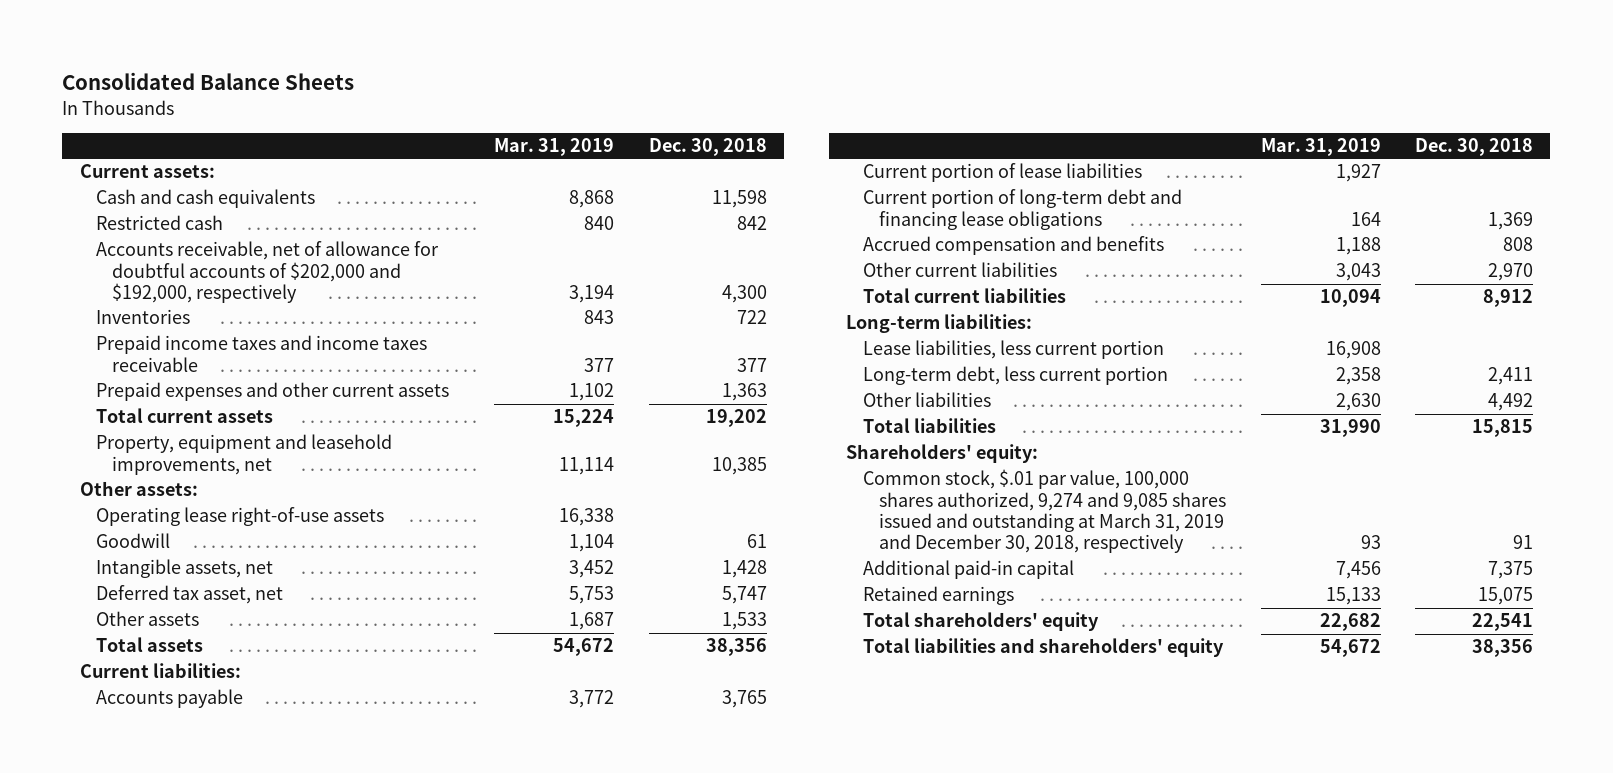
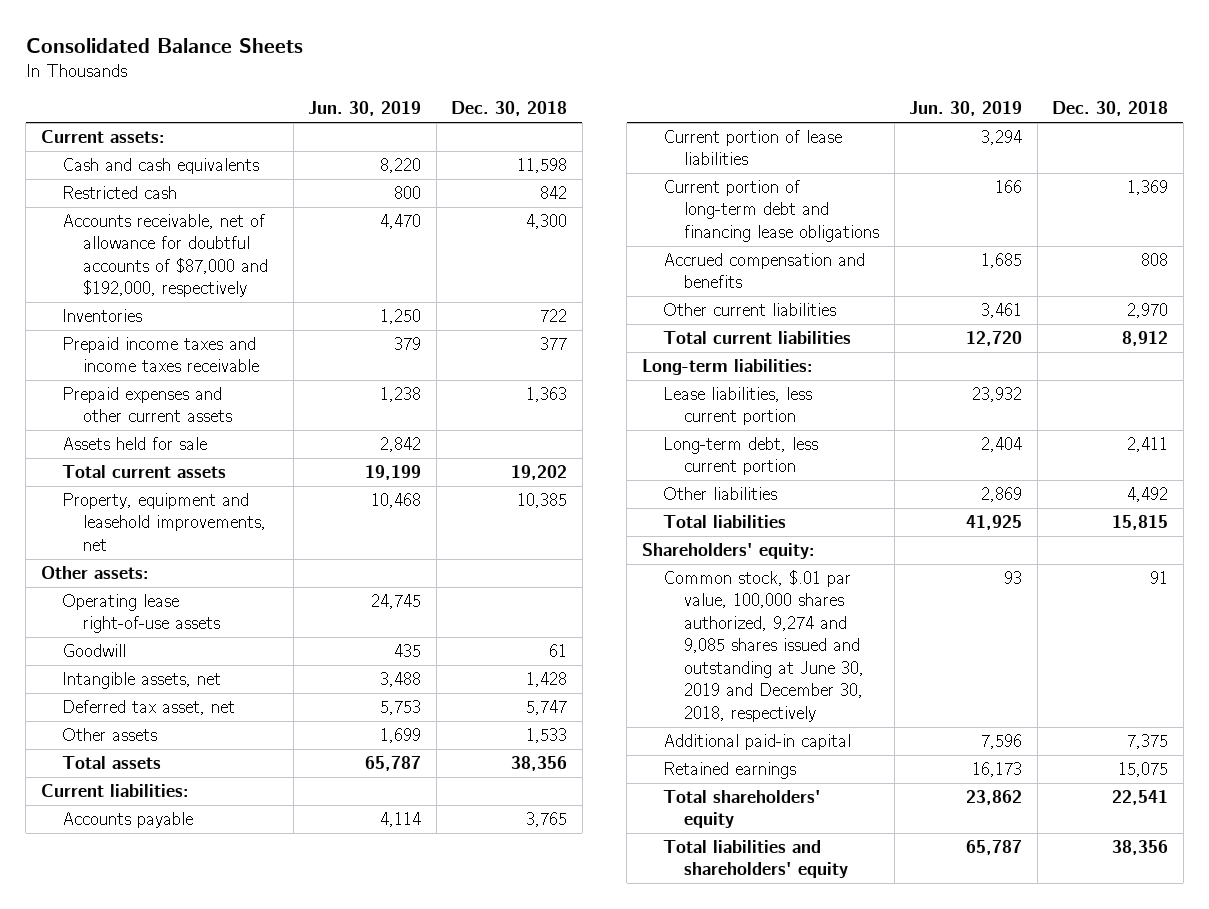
[493,138,614,157] Mar. 31, 2019 -> none
none -> [308,101,422,117] Jun. 30, 2019
[96,241,440,304] Accounts receivable, net of allowance for doubtful accounts of $202,000 and $192,000, respectively -> [61,213,269,298] Accounts receivable, net of allowance for doubtful accounts of $87,000 and $192,000, respectively
none -> [61,436,207,450] Assets held for sale
[862,469,1226,554] Common stock, $.01 par value, 100,000 shares authorized, 9,274 and 9,085 shares issued and outstanding at March 31, 2019 and December 30, 2018, respectively -> [662,569,865,722] Common stock, $.01 par value, 100,000 shares authorized, 9,274 and 9,085 shares issued and outstanding at June 30, 2019 and December 30, 2018, respectively

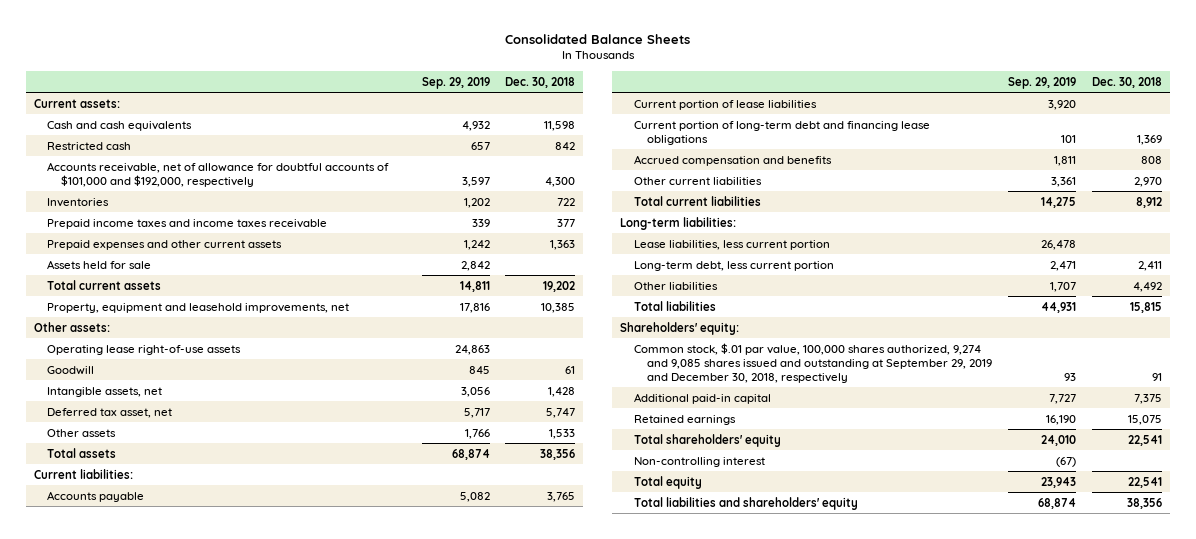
[308,101,422,117] Jun. 30, 2019 -> none
none -> [421,76,490,89] Sep. 29, 2019
[61,213,269,298] Accounts receivable, net of allowance for doubtful accounts of $87,000 and $192,000, respectively -> [47,161,390,187] Accounts receivable, net of allowance for doubtful accounts of $101,000 and $192,000, respectively
[662,569,865,722] Common stock, $.01 par value, 100,000 shares authorized, 9,274 and 9,085 shares issued and outstanding at June 30, 2019 and December 30, 2018, respectively -> [633,342,993,383] Common stock, $.01 par value, 100,000 shares authorized, 9,274 and 9,085 shares issued and outstanding at September 29, 2019 and December 30, 2018, respectively
none -> [633,456,765,467] Non-controlling interest
none -> [633,475,702,489] Total equity

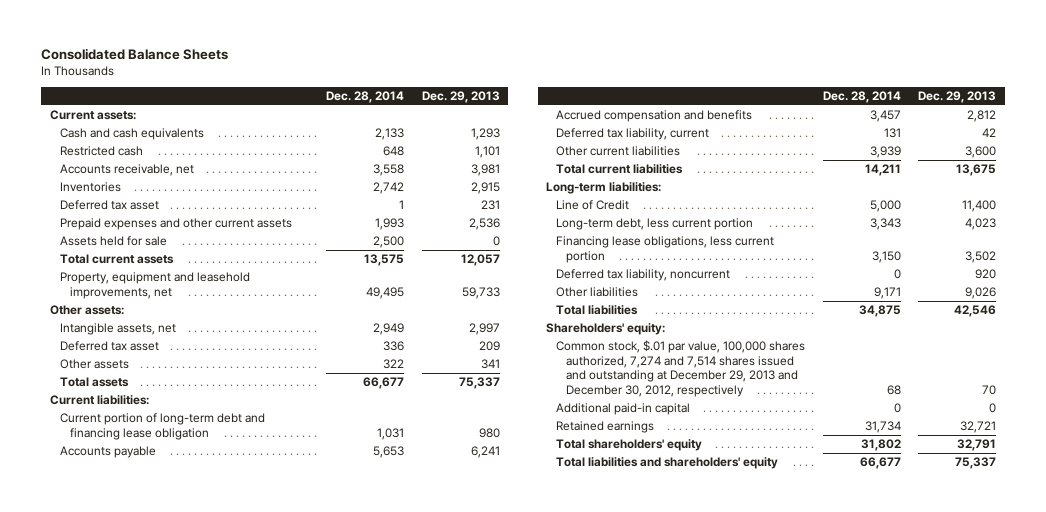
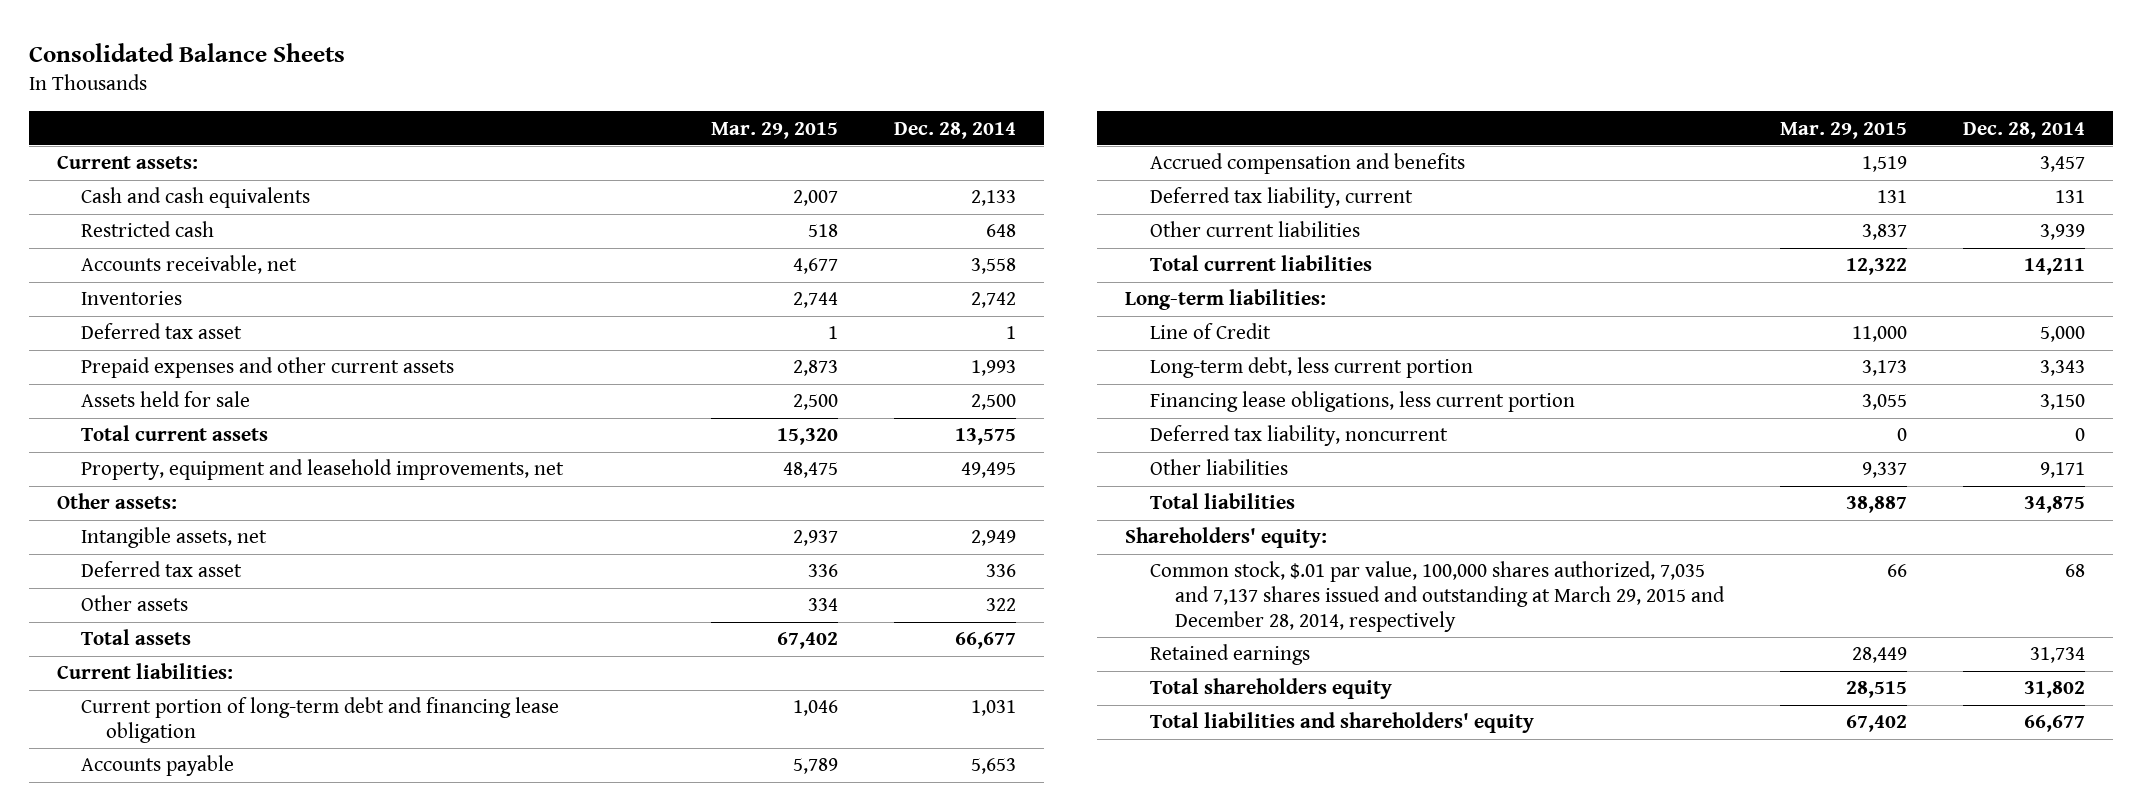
[421,91,500,104] Dec. 29, 2013 -> none
none -> [711,121,839,139] Mar. 29, 2015
[556,403,691,416] Additional paid-in capital -> none
[556,340,806,397] Common stock, $.01 par value, 100,000 shares authorized, 7,274 and 7,514 shares issued and outstanding at December 29, 2013 and December 30, 2012, respectively -> [1149,561,1725,633] Common stock, $.01 par value, 100,000 shares authorized, 7,035 and 7,137 shares issued and outstanding at March 29, 2015 and December 28, 2014, respectively
[556,439,703,452] Total shareholders' equity -> [1149,678,1392,700] Total shareholders equity

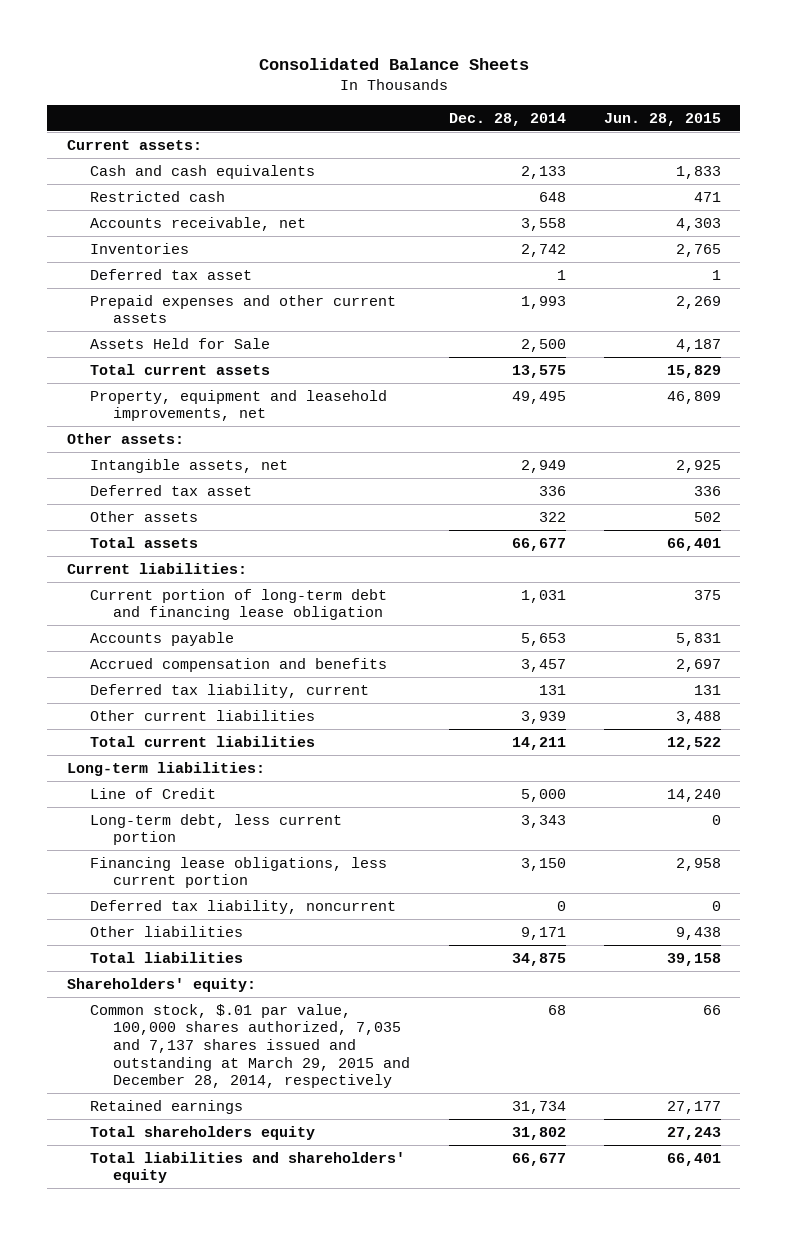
[711,121,839,139] Mar. 29, 2015 -> none
none -> [604,112,722,126] Jun. 28, 2015
[81,391,251,408] Assets held for sale -> [89,337,270,349] Assets Held for Sale

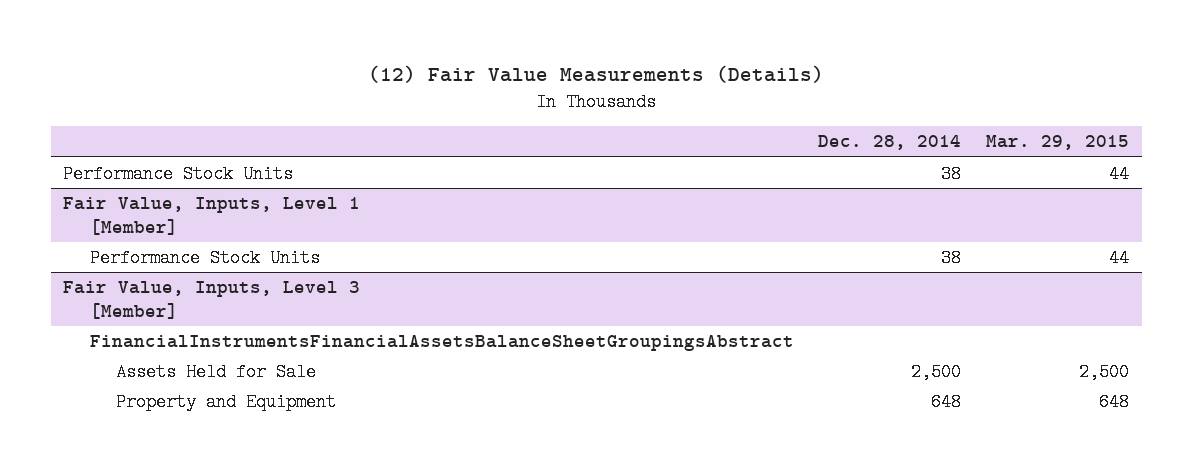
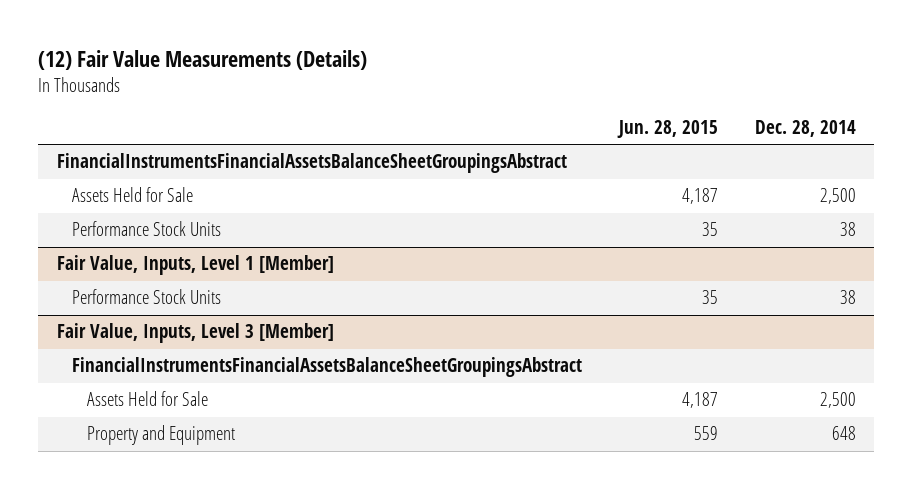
[986,135,1130,151] Mar. 29, 2015 -> none
none -> [616,120,718,139] Jun. 28, 2015
none -> [56,153,567,174] FinancialInstrumentsFinancialAssetsBalanceSheetGroupingsAbstract
none -> [71,187,193,203] Assets Held for Sale

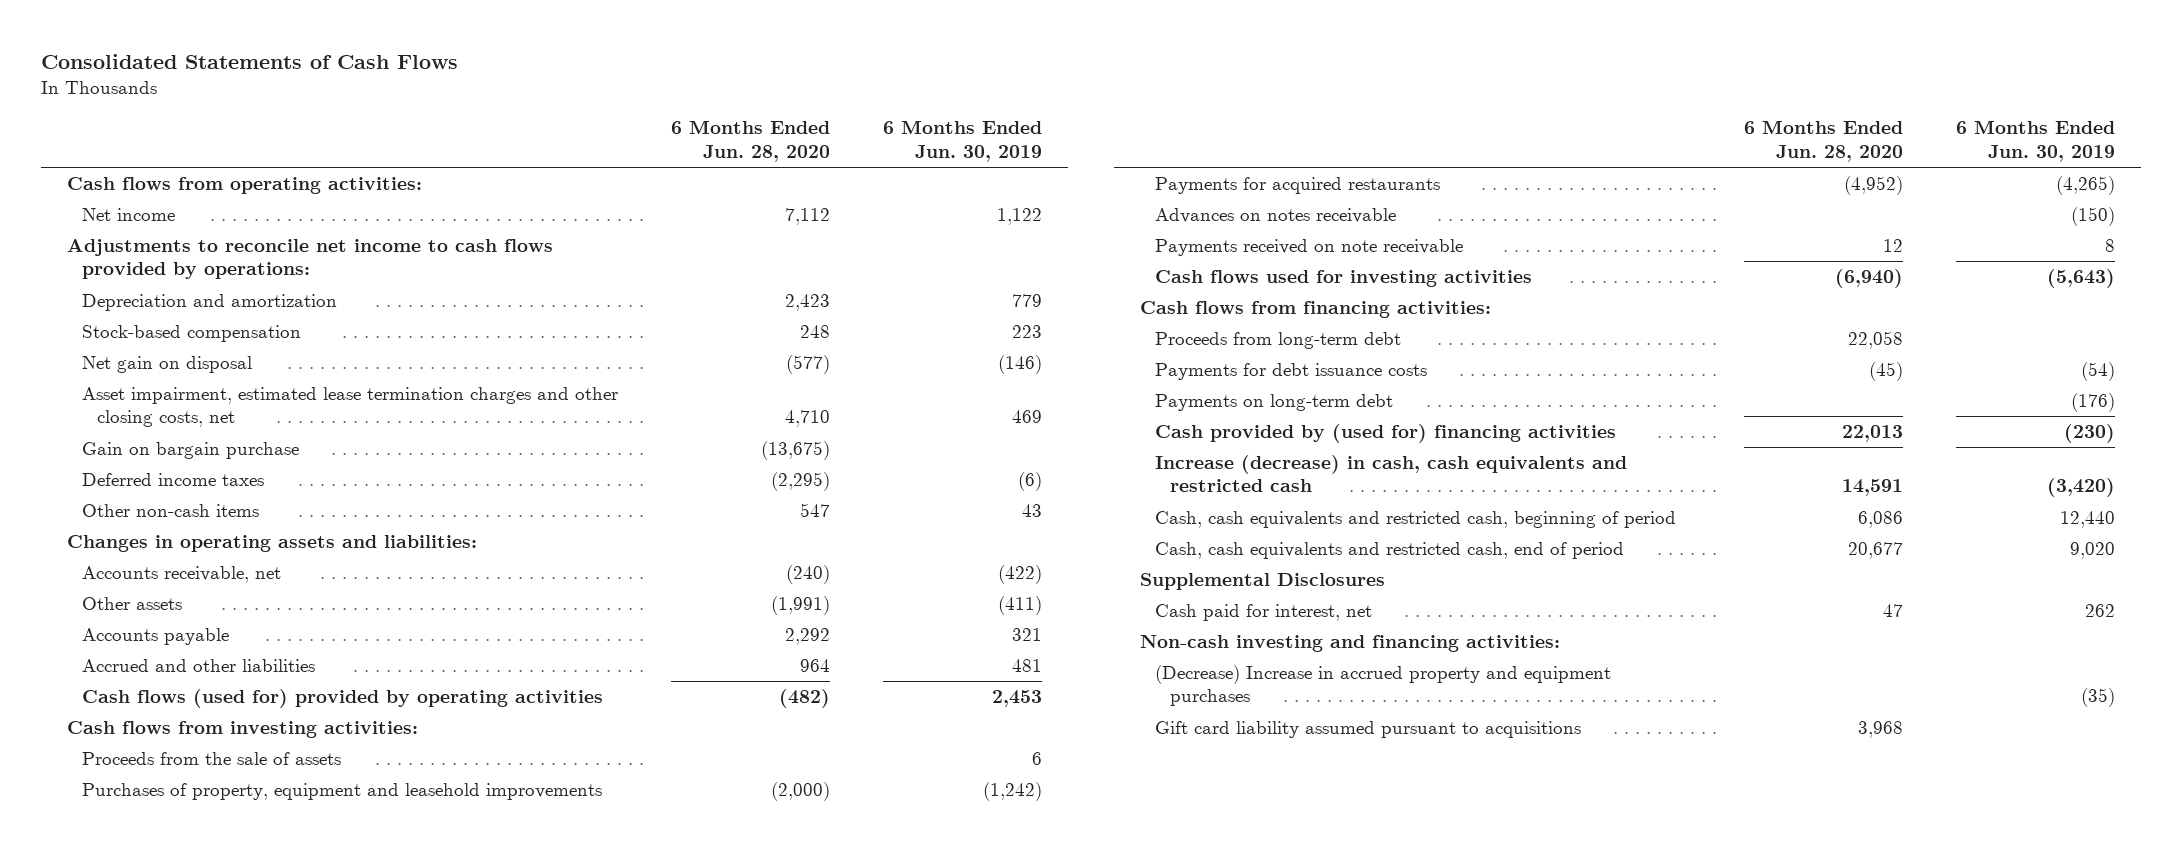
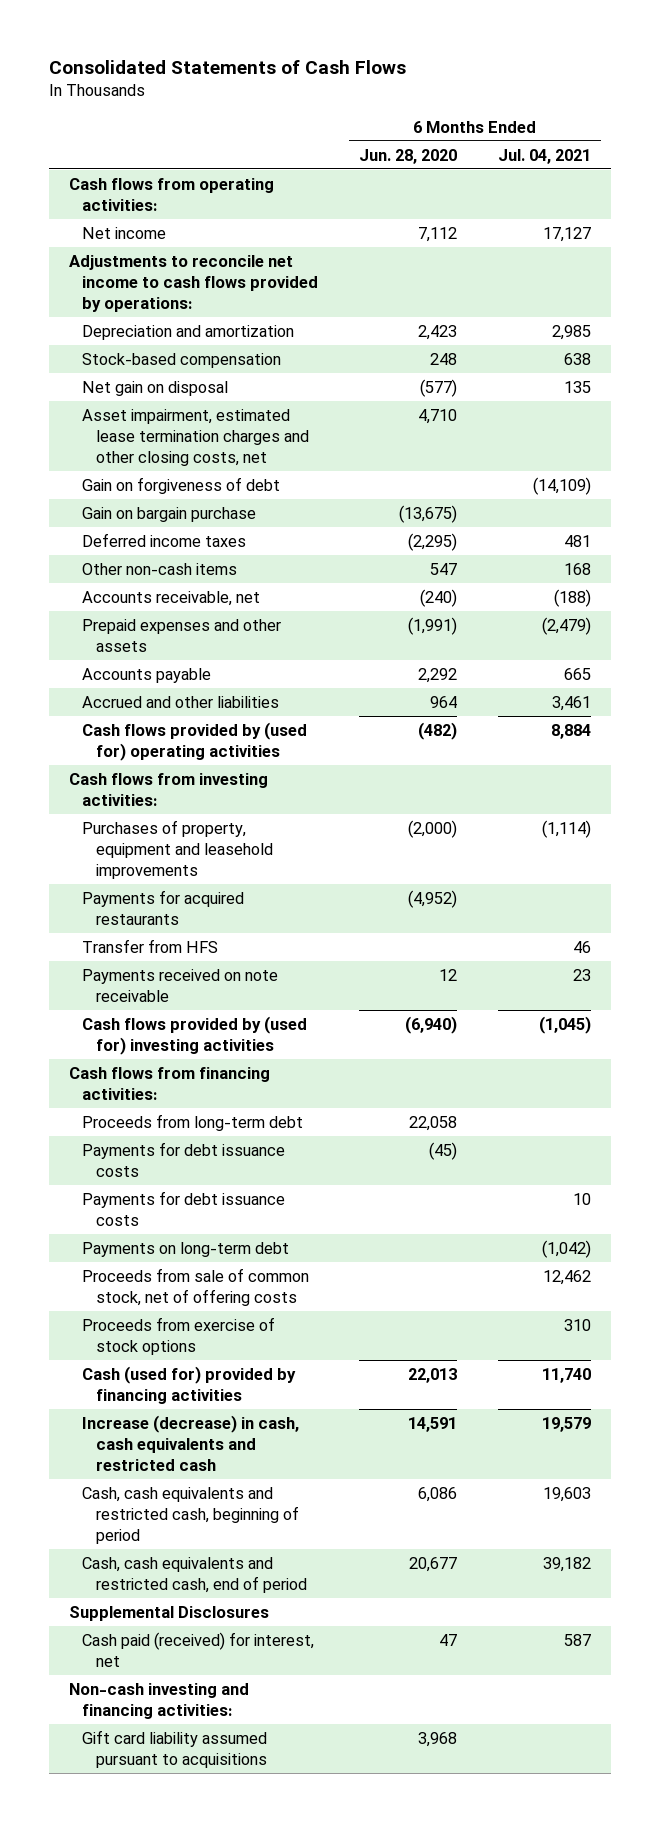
[882,120,1042,162] 6 Months Ended Jun. 30, 2019 -> none
none -> [497,148,591,164] Jul. 04, 2021
none -> [82,476,281,494] Gain on forgiveness of debt
[67,534,478,552] Changes in operating assets and liabilities: -> none
[81,596,182,610] Other assets -> [82,618,282,653] Prepaid expenses and other assets
[81,688,603,708] Cash flows (used for) provided by operating activities -> [82,721,308,762] Cash flows provided by (used for) operating activities
[81,751,341,765] Proceeds from the sale of assets -> none
[1155,207,1397,223] Advances on notes receivable -> none
none -> [82,938,219,953] Transfer from HFS
[1155,269,1533,287] Cash flows used for investing activities -> [82,1015,308,1056] Cash flows provided by (used for) investing activities
none -> [82,1190,286,1227] Payments for debt issuance costs
none -> [82,1267,310,1307] Proceeds from sale of common stock, net of offering costs
none -> [82,1316,276,1356] Proceeds from exercise of stock options
[1155,423,1617,443] Cash provided by (used for) financing activities -> [82,1365,297,1405] Cash (used for) provided by financing activities
[1155,603,1373,621] Cash paid for interest, net -> [82,1631,315,1668] Cash paid (received) for interest, net
[1155,664,1612,707] (Decrease) Increase in accrued property and equipment purchases -> none

